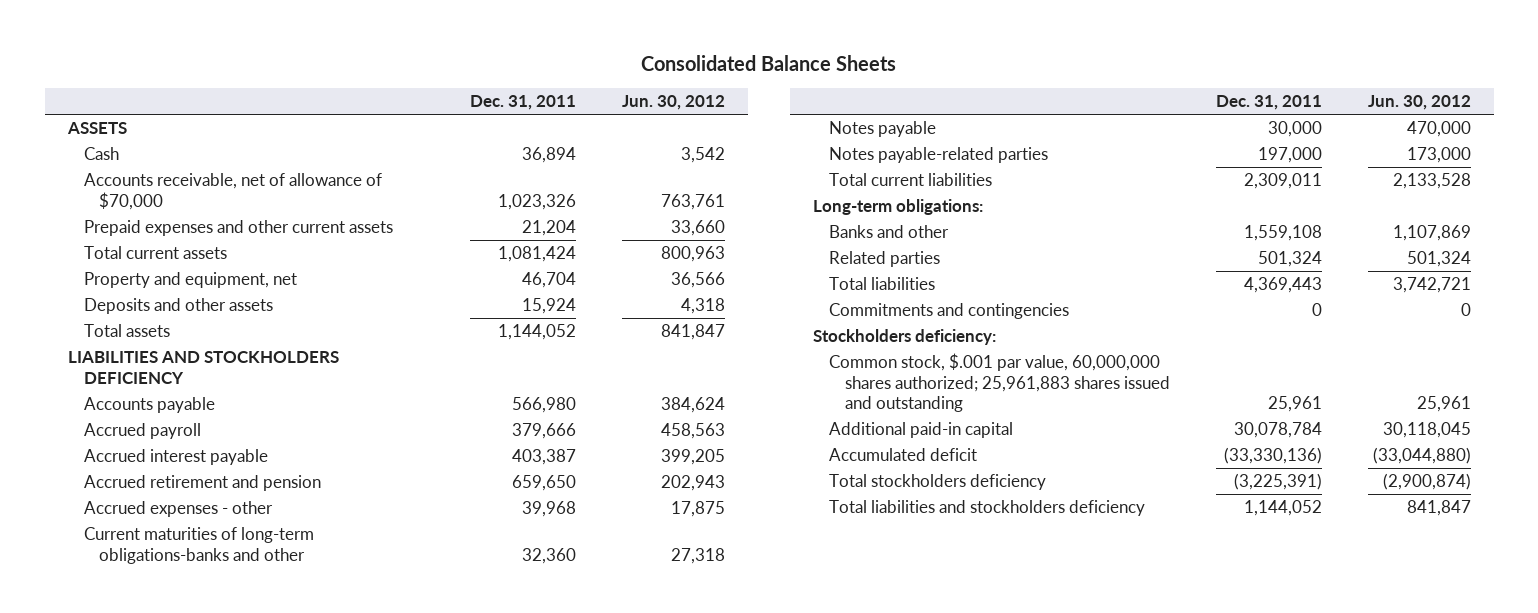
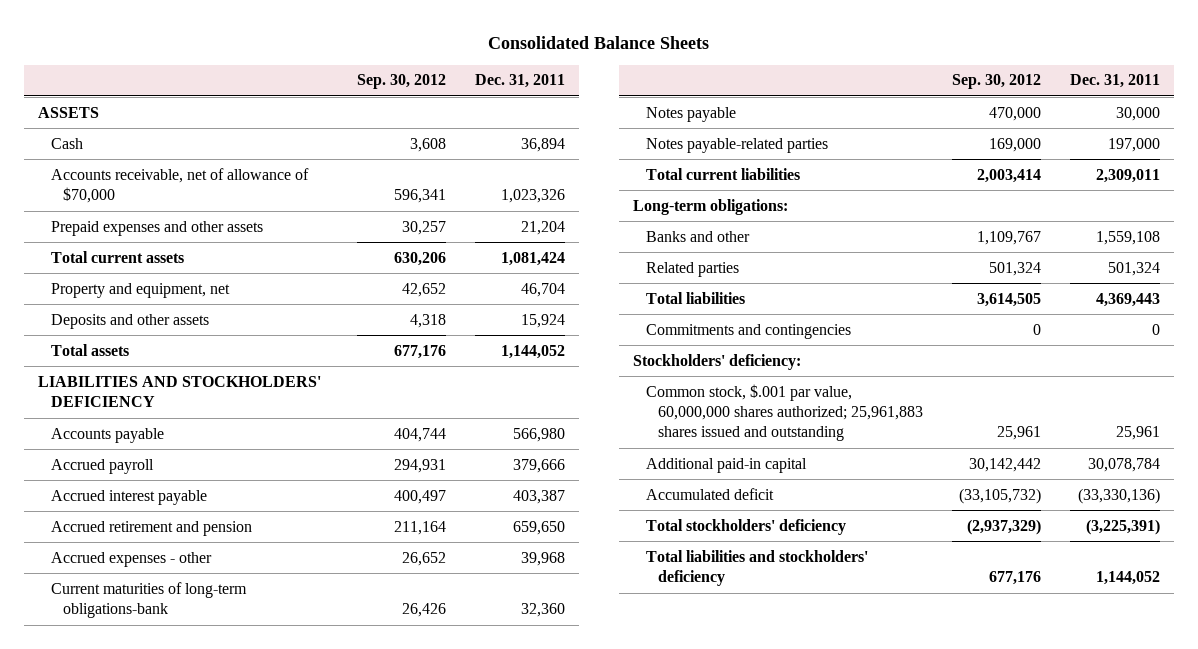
[621,95,725,111] Jun. 30, 2012 -> none
none -> [357,74,447,90] Sep. 30, 2012
[83,220,393,237] Prepaid expenses and other current assets -> [50,220,263,236] Prepaid expenses and other assets
[67,351,339,384] LIABILITIES AND STOCKHOLDERS DEFICIENCY -> [38,375,322,408] LIABILITIES AND STOCKHOLDERS' DEFICIENCY
[83,527,314,564] Current maturities of long-term obligations-banks and other -> [50,581,247,619] Current maturities of long-term obligations-bank
[813,329,997,346] Stockholders deficiency: -> [633,353,802,370] Stockholders' deficiency:
[829,474,1047,491] Total stockholders deficiency -> [645,518,846,535] Total stockholders' deficiency
[829,500,1146,517] Total liabilities and stockholders deficiency -> [645,549,868,587] Total liabilities and stockholders' deficiency

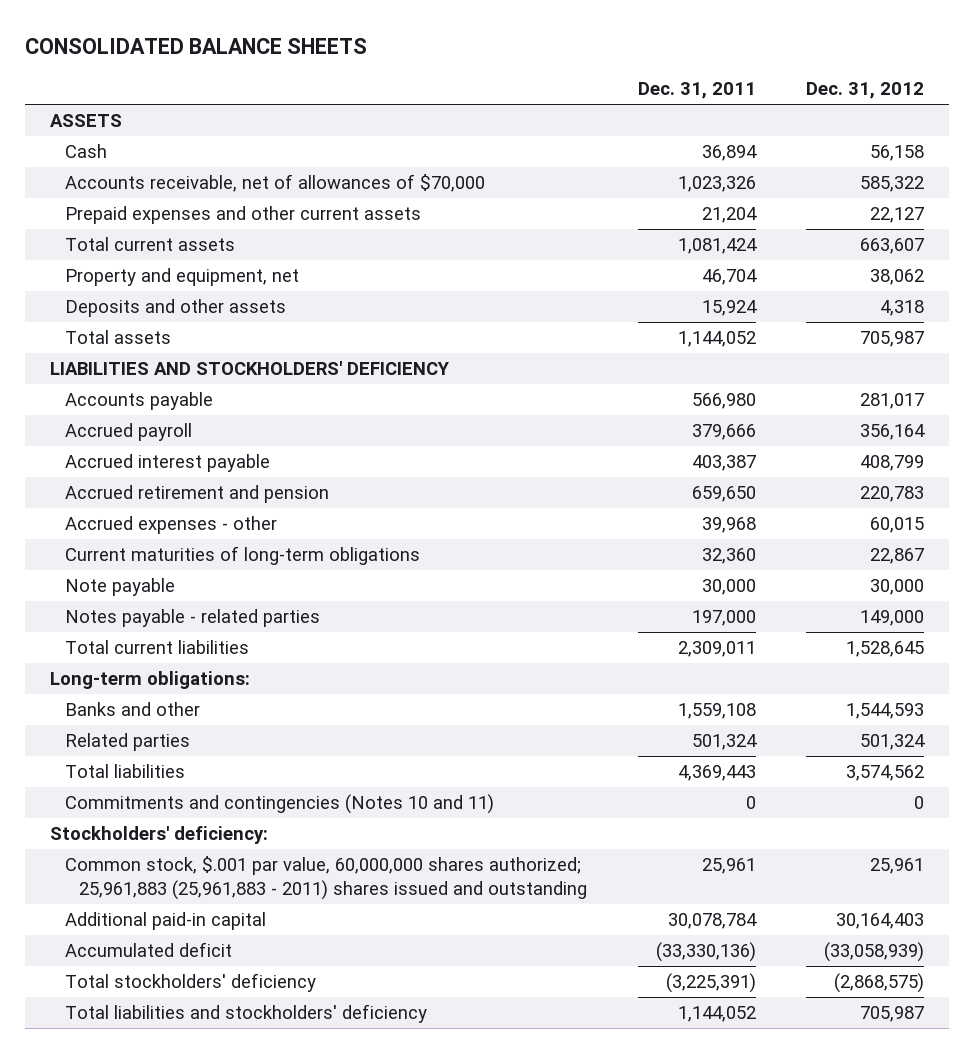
[488,35,710,49] Consolidated Balance Sheets -> [25,38,368,55] CONSOLIDATED BALANCE SHEETS
[357,74,447,90] Sep. 30, 2012 -> none
none -> [806,82,925,100] Dec. 31, 2012
[50,167,309,204] Accounts receivable, net of allowance of $70,000 -> [64,174,485,193] Accounts receivable, net of allowances of $70,000
[50,220,263,236] Prepaid expenses and other assets -> [64,206,421,225] Prepaid expenses and other current assets
[50,581,247,619] Current maturities of long-term obligations-bank -> [64,546,420,566] Current maturities of long-term obligations
[645,106,736,122] Notes payable -> [64,578,175,597] Note payable
[645,137,828,153] Notes payable-related parties -> [64,609,320,628] Notes payable - related parties
[645,323,851,339] Commitments and contingencies -> [64,794,494,815] Commitments and contingencies (Notes 10 and 11)
[645,383,924,442] Common stock, $.001 par value, 60,000,000 shares authorized; 25,961,883 shares issued and outstanding -> [64,856,588,900] Common stock, $.001 par value, 60,000,000 shares authorized; 25,961,883 (25,961,883 - 2011) shares issued and outstanding

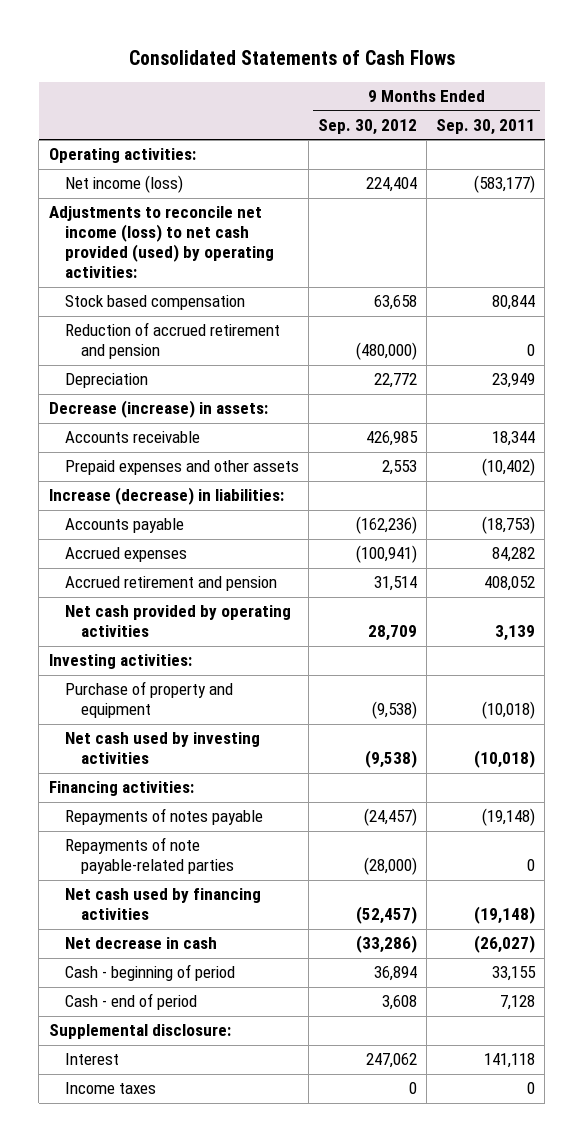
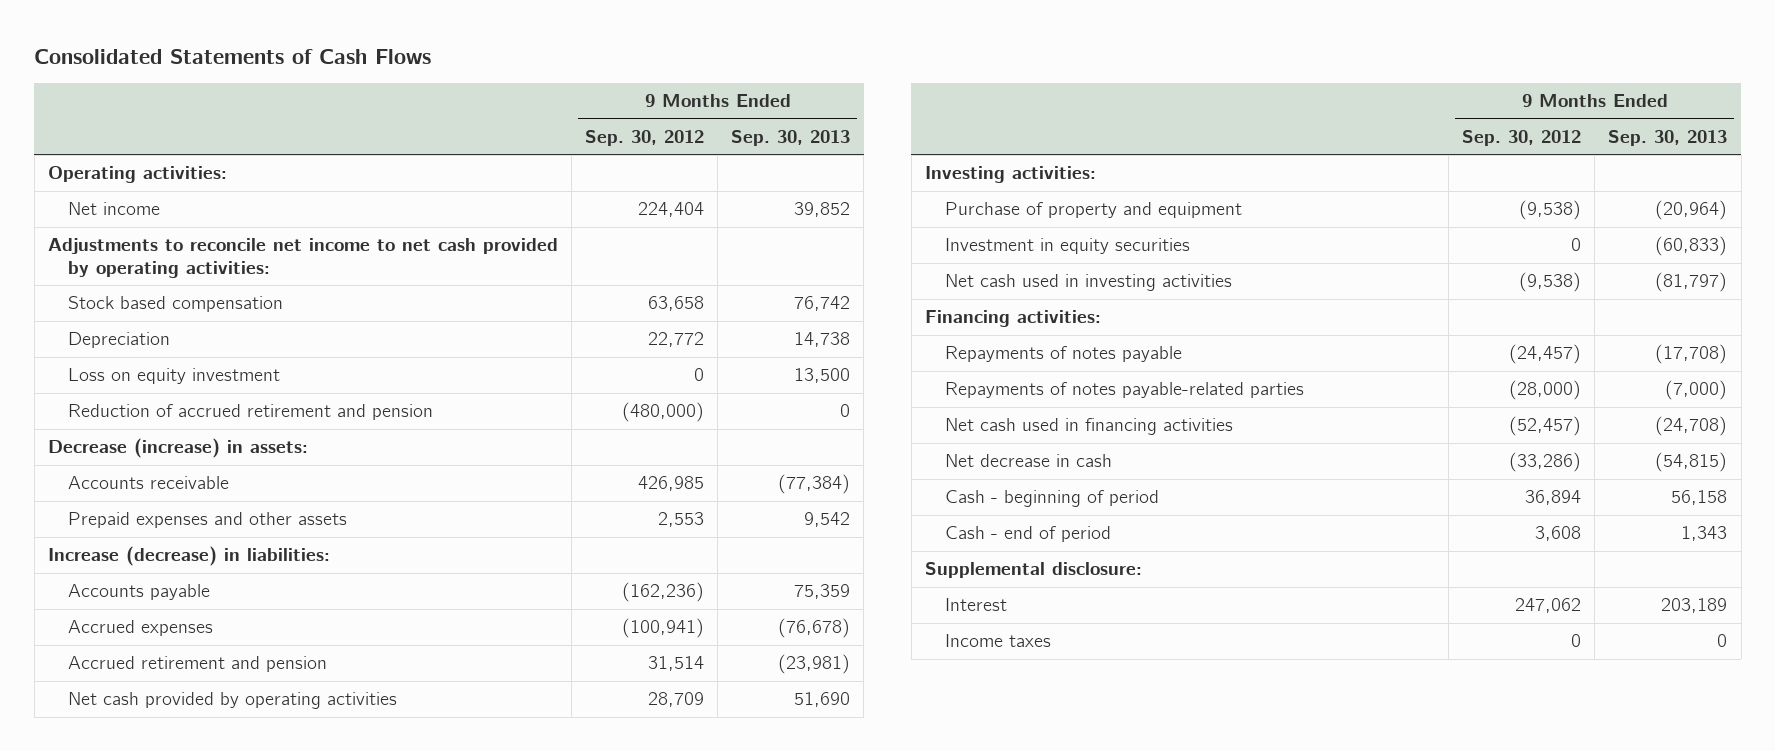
[436,118,536,135] Sep. 30, 2011 -> none
none -> [731,129,851,146] Sep. 30, 2013
[64,175,183,194] Net income (loss) -> [67,202,160,216] Net income
[48,206,274,279] Adjustments to reconcile net income (loss) to net cash provided (used) by operating activities: -> [47,238,558,279] Adjustments to reconcile net income to net cash provided by operating activities:
none -> [67,368,280,385] Loss on equity investment
[64,322,280,360] Reduction of accrued retirement and pension -> [67,404,433,421] Reduction of accrued retirement and pension
none -> [944,238,1190,255] Investment in equity securities
[64,732,260,765] Net cash used by investing activities -> [944,274,1232,292] Net cash used in investing activities
[64,837,234,875] Repayments of note payable-related parties -> [944,382,1304,399] Repayments of notes payable-related parties
[64,888,261,921] Net cash used by financing activities -> [944,418,1233,436] Net cash used in financing activities

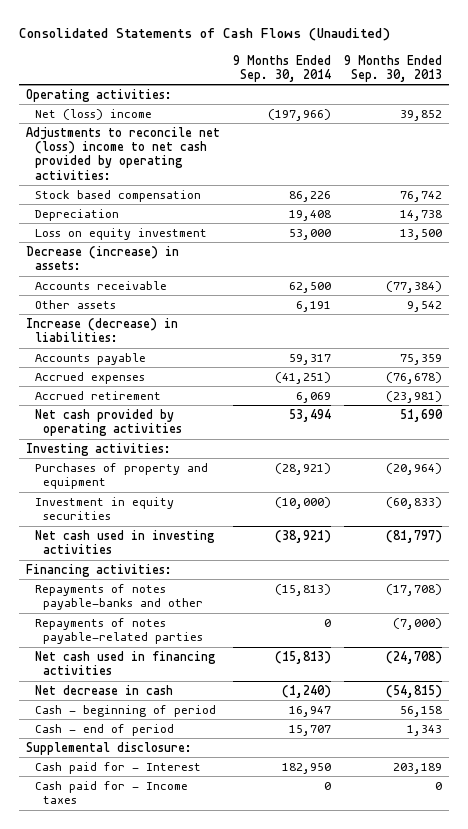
[34,48,432,64] Consolidated Statements of Cash Flows -> [19,28,391,42] Consolidated Statements of Cash Flows (Unaudited)
[584,129,704,146] Sep. 30, 2012 -> none
none -> [233,54,332,83] 9 Months Ended Sep. 30, 2014
[67,202,160,216] Net income -> [34,108,152,120] Net (loss) income
[47,238,558,279] Adjustments to reconcile net income to net cash provided by operating activities: -> [25,126,220,180] Adjustments to reconcile net (loss) income to net cash provided by operating activities:
[67,404,433,421] Reduction of accrued retirement and pension -> none
[67,512,347,529] Prepaid expenses and other assets -> [34,299,116,309] Other assets
[67,656,327,673] Accrued retirement and pension -> [34,390,161,400] Accrued retirement
[944,202,1242,219] Purchase of property and equipment -> [34,462,208,490] Purchases of property and equipment
[944,346,1182,363] Repayments of notes payable -> [34,583,204,611] Repayments of notes payable-banks and other
[944,598,1007,612] Interest -> [34,761,201,774] Cash paid for - Interest
[944,634,1051,648] Income taxes -> [34,780,188,805] Cash paid for - Income taxes

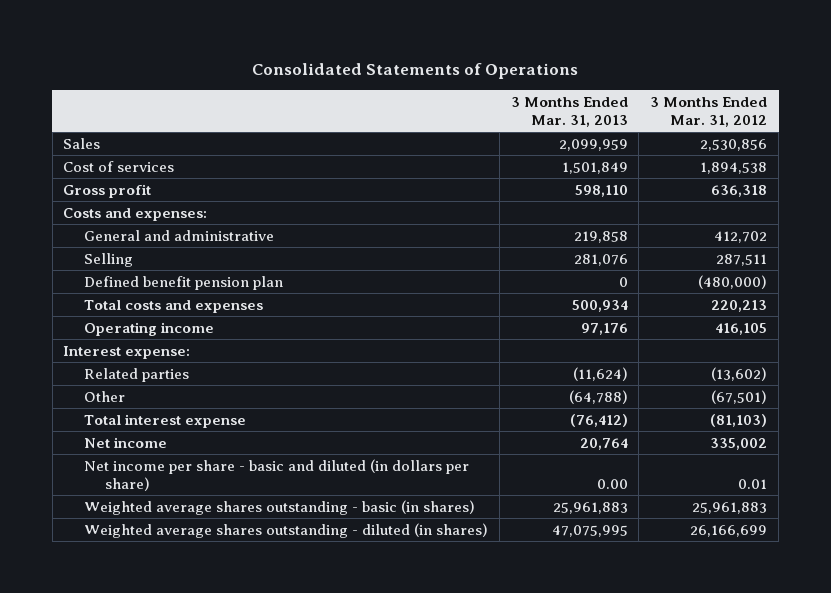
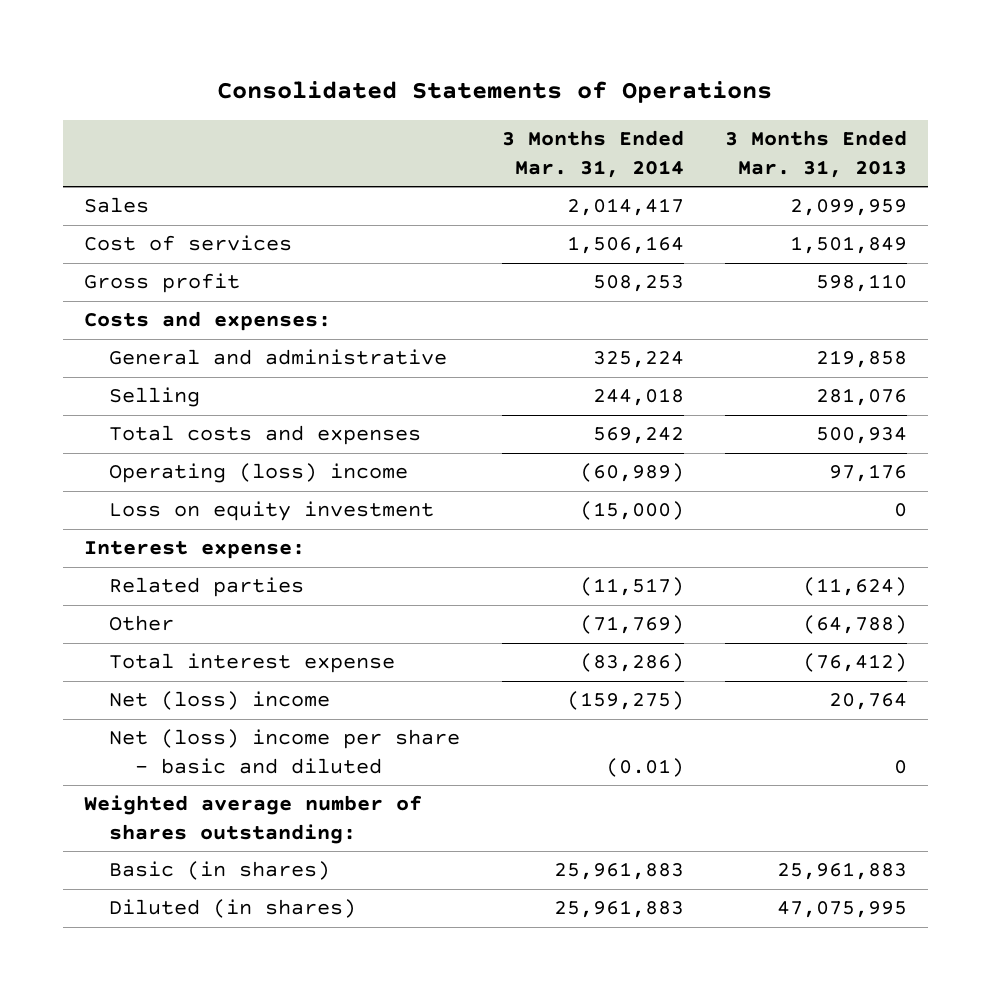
[650,96,768,128] 3 Months Ended Mar. 31, 2012 -> none
none -> [501,130,684,178] 3 Months Ended Mar. 31, 2014
[84,275,284,290] Defined benefit pension plan -> none
[84,321,215,336] Operating income -> [109,463,409,484] Operating (loss) income
none -> [109,501,435,522] Loss on equity investment
[84,436,168,448] Net income -> [109,691,331,711] Net (loss) income
[84,458,470,492] Net income per share - basic and diluted (in dollars per share) -> [109,729,461,774] Net (loss) income per share - basic and diluted
[596,479,628,490] 0.00 -> [893,759,907,774] 0
none -> [84,795,423,844] Weighted average number of shares outstanding:
[84,499,476,515] Weighted average shares outstanding - basic (in shares) -> [109,861,331,881] Basic (in shares)
[84,522,489,538] Weighted average shares outstanding - diluted (in shares) -> [109,899,357,919] Diluted (in shares)

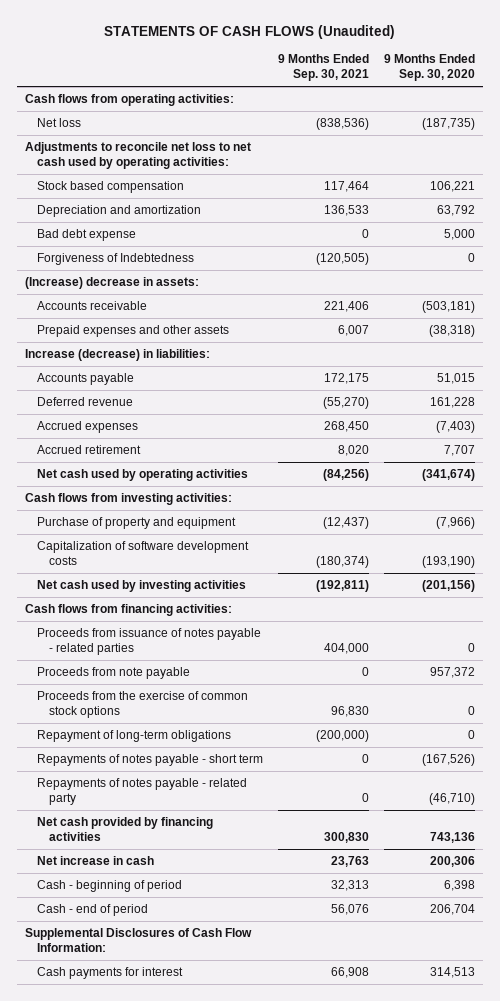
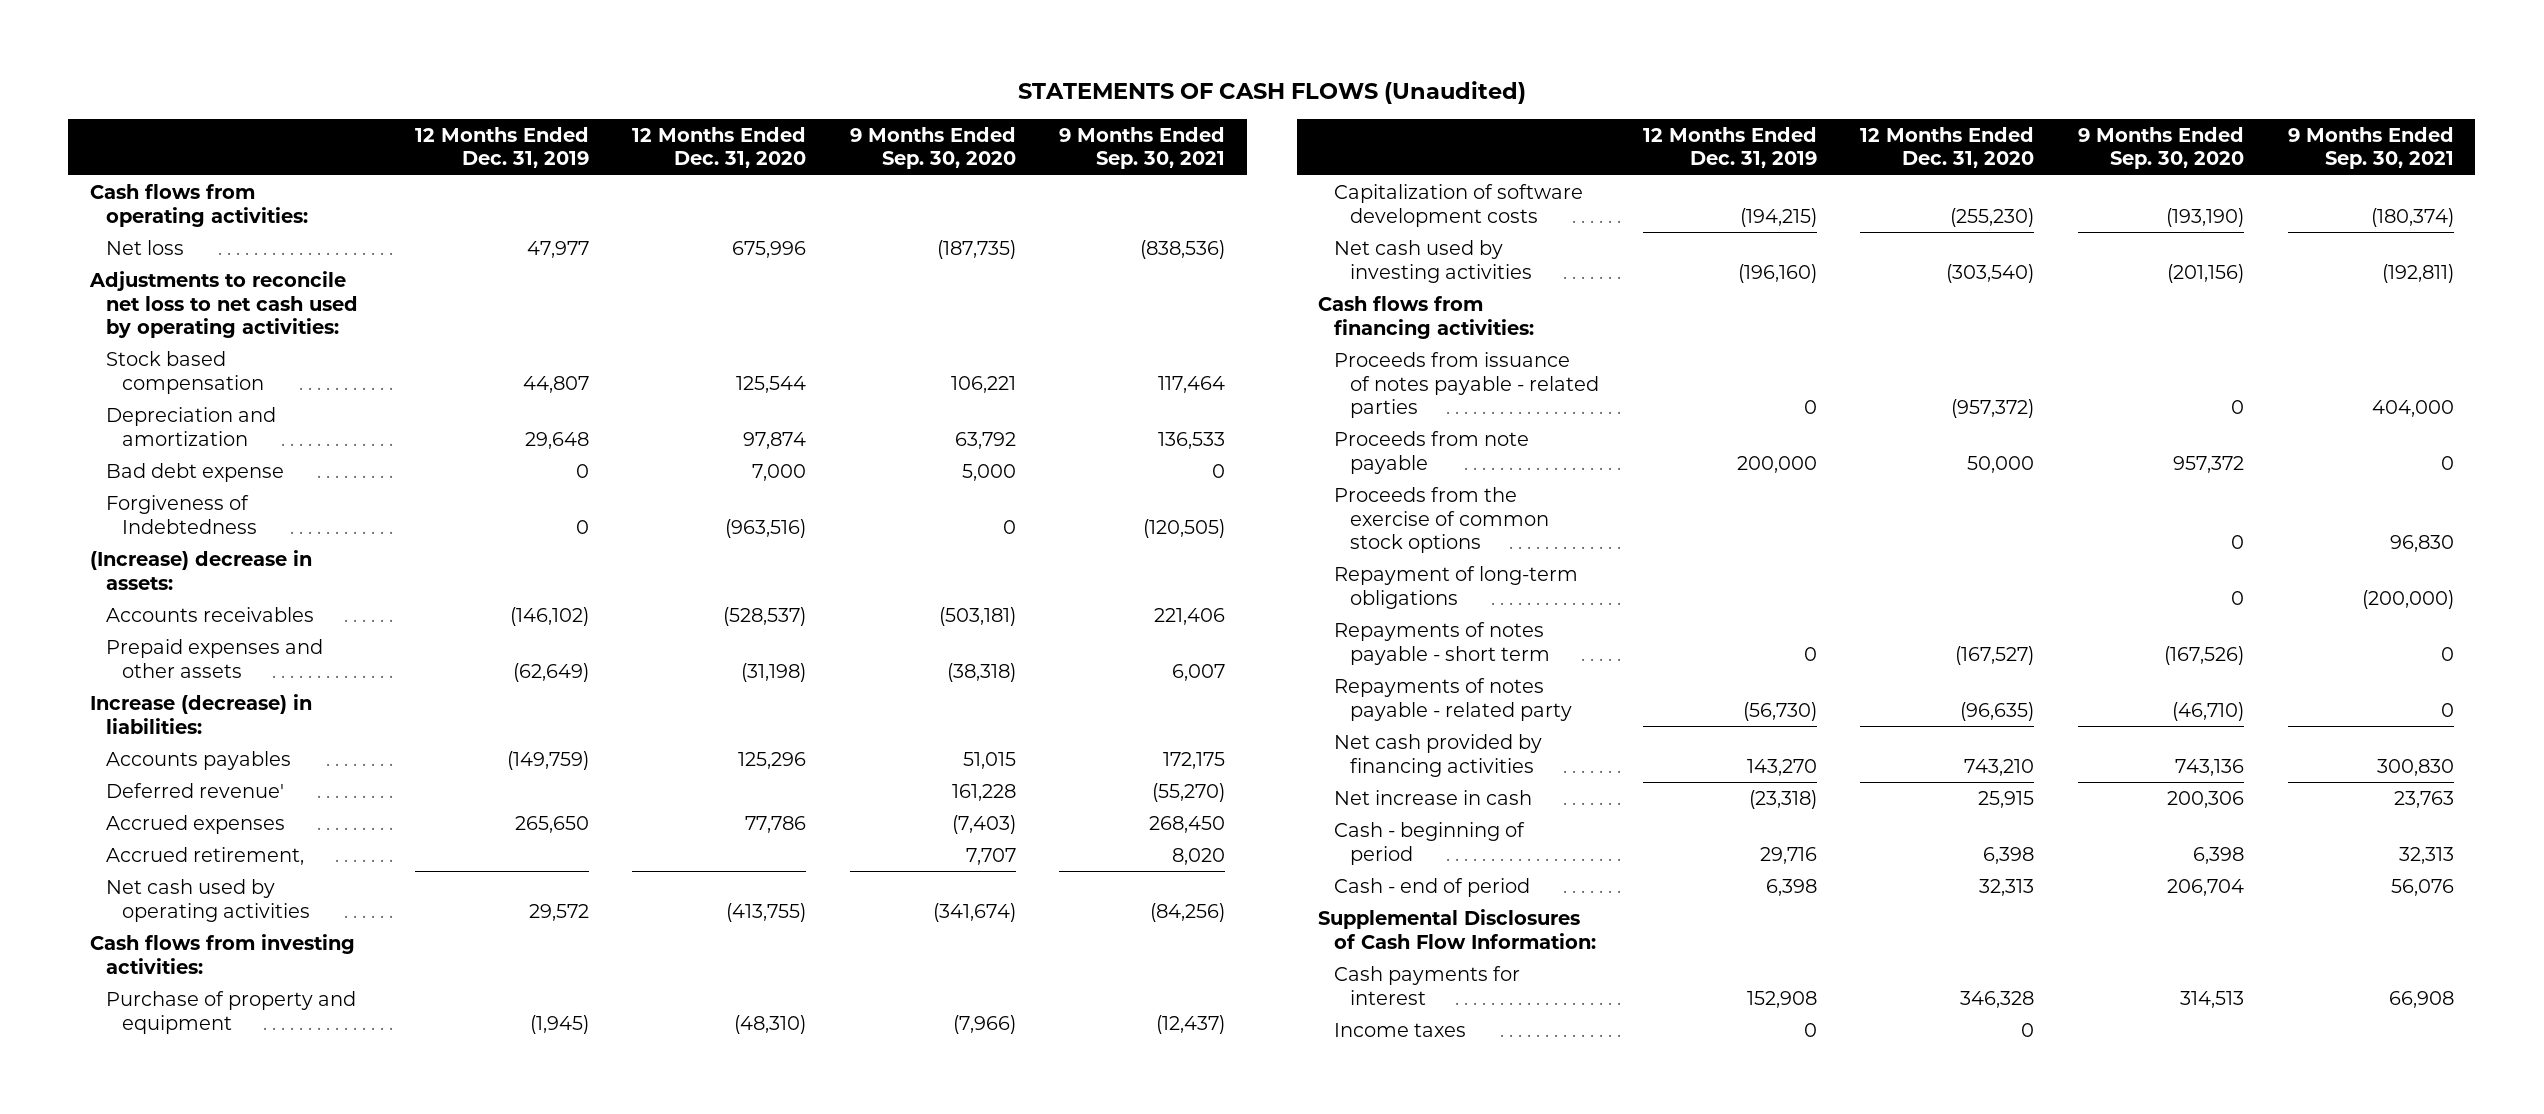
none -> [414,126,589,169] 12 Months Ended Dec. 31, 2019
none -> [632,126,807,169] 12 Months Ended Dec. 31, 2020
[36,300,147,310] Accounts receivable -> [106,607,315,623] Accounts receivables
[36,372,134,385] Accounts payable -> [106,751,292,771] Accounts payables
[36,396,133,406] Deferred revenue -> [106,783,285,799] Deferred revenue'
[36,444,141,454] Accrued retirement -> [106,847,305,866] Accrued retirement,
none -> [1334,1023,1467,1038] Income taxes

